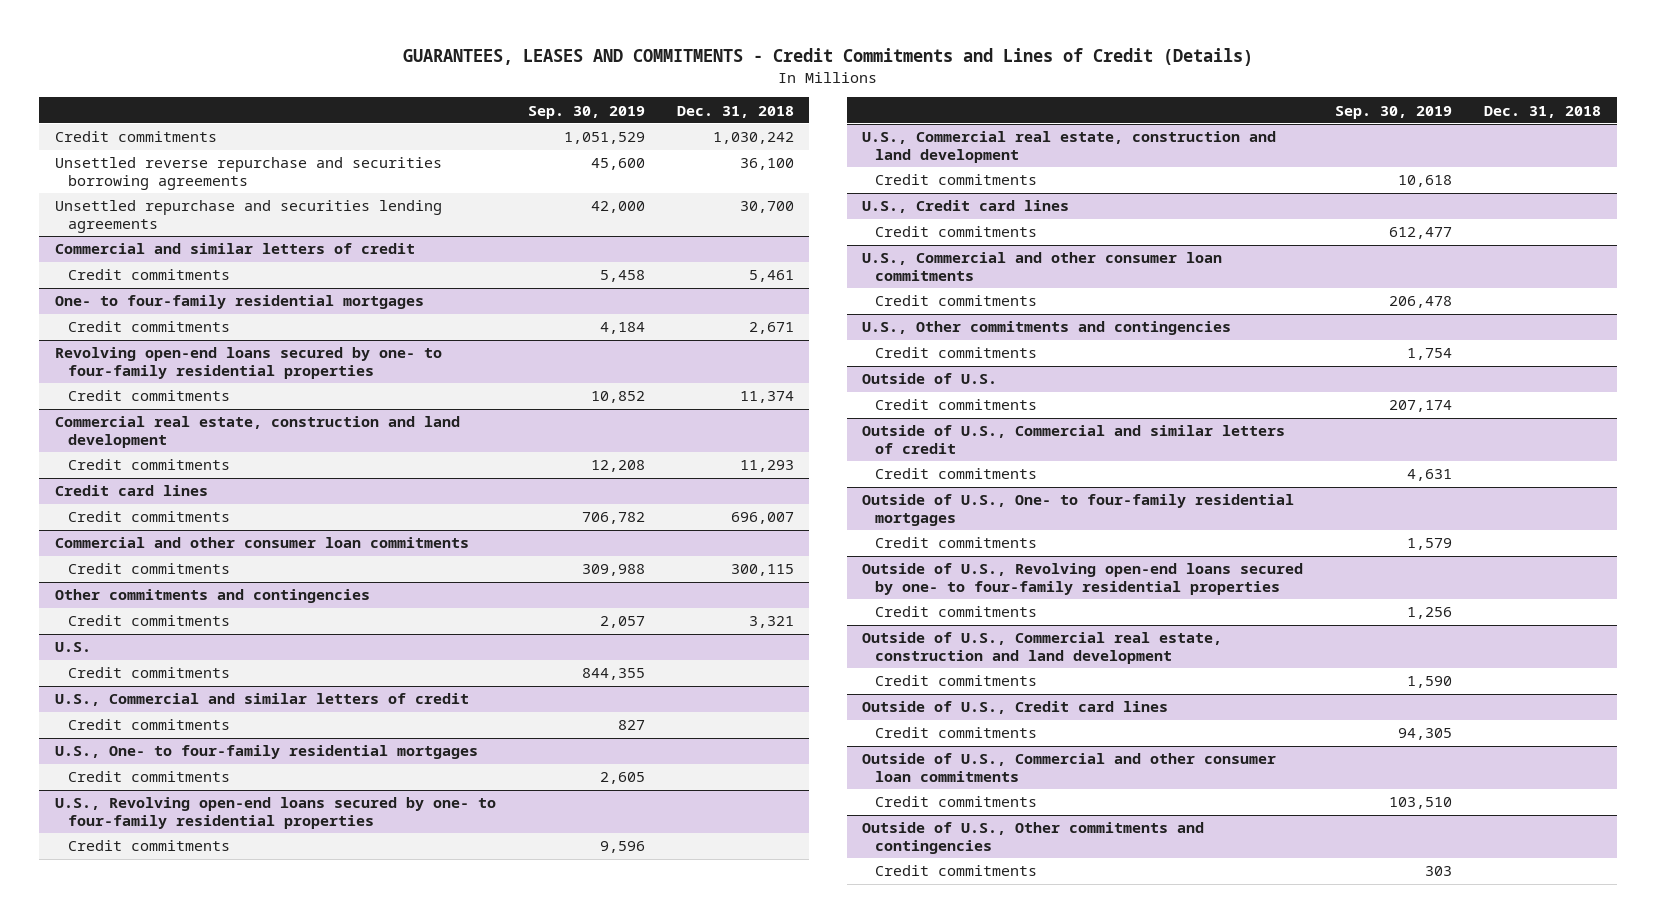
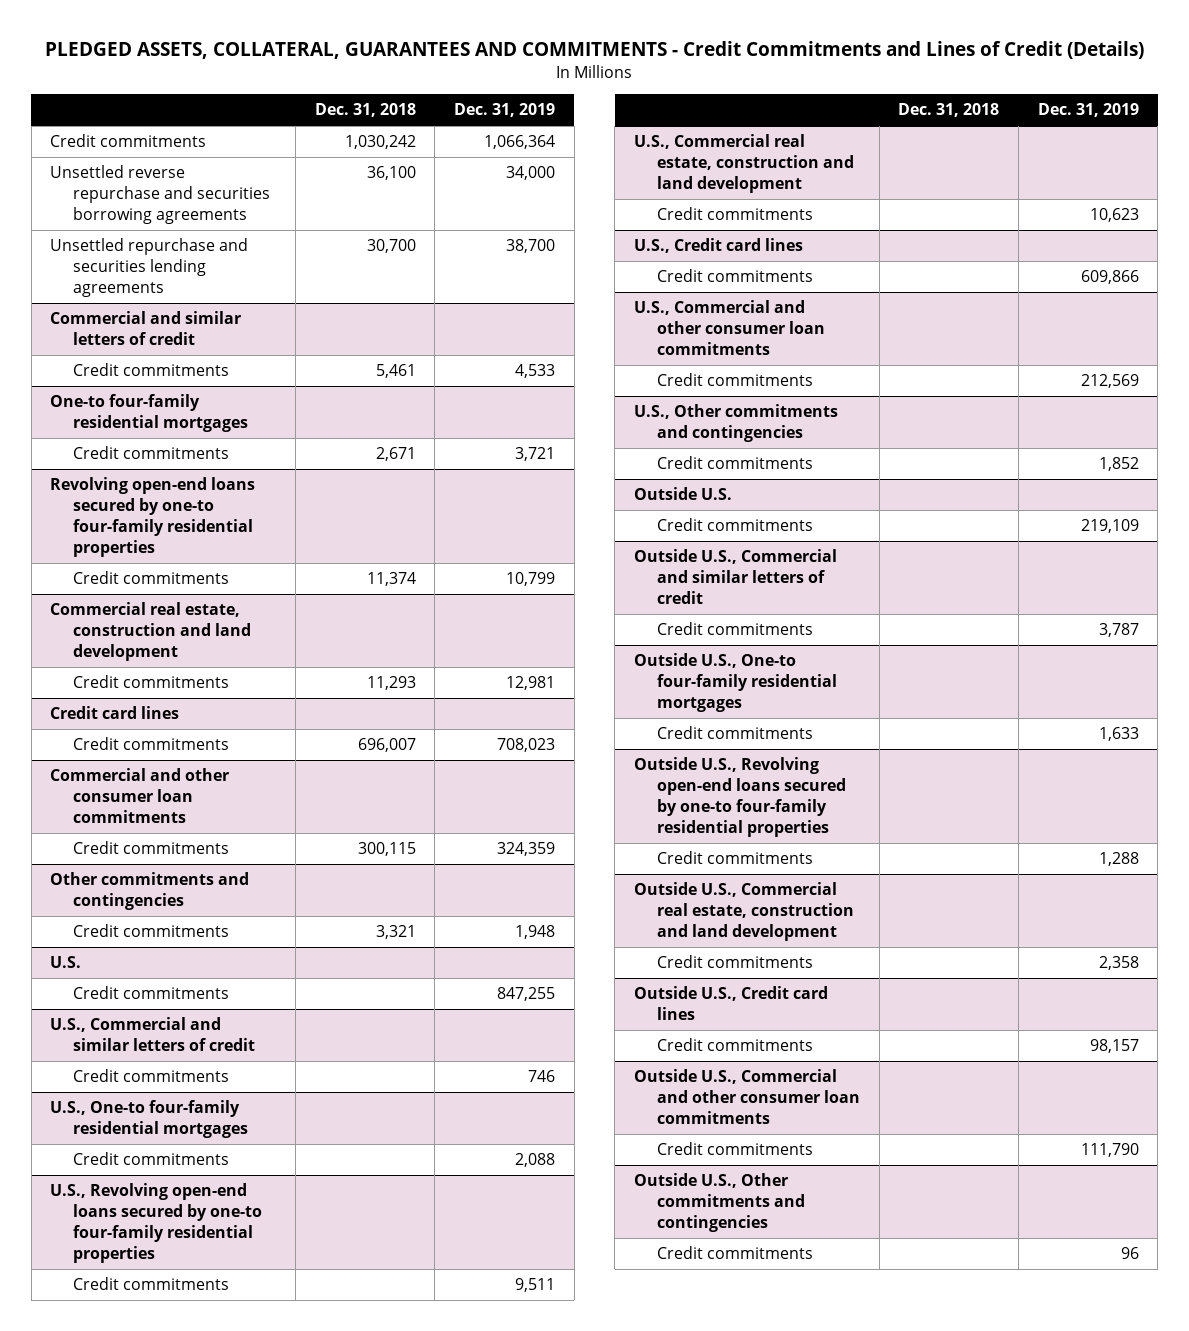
[402,48,1253,67] GUARANTEES, LEASES AND COMMITMENTS - Credit Commitments and Lines of Credit (Details) -> [45,41,1145,60] PLEDGED ASSETS, COLLATERAL, GUARANTEES AND COMMITMENTS - Credit Commitments and Lines of Credit (Details)
[527,105,645,119] Sep. 30, 2019 -> none
none -> [453,103,555,118] Dec. 31, 2019
[55,295,425,310] One- to four-family residential mortgages -> [50,394,249,433] One-to four-family residential mortgages
[55,347,443,379] Revolving open-end loans secured by one- to four-family residential properties -> [50,477,256,558] Revolving open-end loans secured by one-to four-family residential properties
[55,745,479,760] U.S., One- to four-family residential mortgages -> [50,1100,249,1139] U.S., One-to four-family residential mortgages
[55,797,497,829] U.S., Revolving open-end loans secured by one- to four-family residential properties -> [50,1183,263,1264] U.S., Revolving open-end loans secured by one-to four-family residential properties
[862,373,998,385] Outside of U.S. -> none
[874,399,1037,411] Credit commitments -> none
none -> [633,487,732,501] Outside U.S.
none -> [656,518,813,532] Credit commitments
[862,425,1286,454] Outside of U.S., Commercial and similar letters of credit -> [633,549,837,605] Outside U.S., Commercial and similar letters of credit
[862,494,1295,526] Outside of U.S., One- to four-family residential mortgages -> [633,653,837,713] Outside U.S., One-to four-family residential mortgages
[862,563,1304,595] Outside of U.S., Revolving open-end loans secured by one- to four-family residential properties -> [633,757,846,838] Outside U.S., Revolving open-end loans secured by one-to four-family residential properties
[862,632,1223,664] Outside of U.S., Commercial real estate, construction and land development -> [633,882,854,942] Outside U.S., Commercial real estate, construction and land development
[862,701,1169,715] Outside of U.S., Credit card lines -> [633,986,828,1021] Outside U.S., Credit card lines
[862,753,1277,782] Outside of U.S., Commercial and other consumer loan commitments -> [633,1069,860,1125] Outside U.S., Commercial and other consumer loan commitments
[862,822,1205,854] Outside of U.S., Other commitments and contingencies -> [633,1173,805,1233] Outside U.S., Other commitments and contingencies

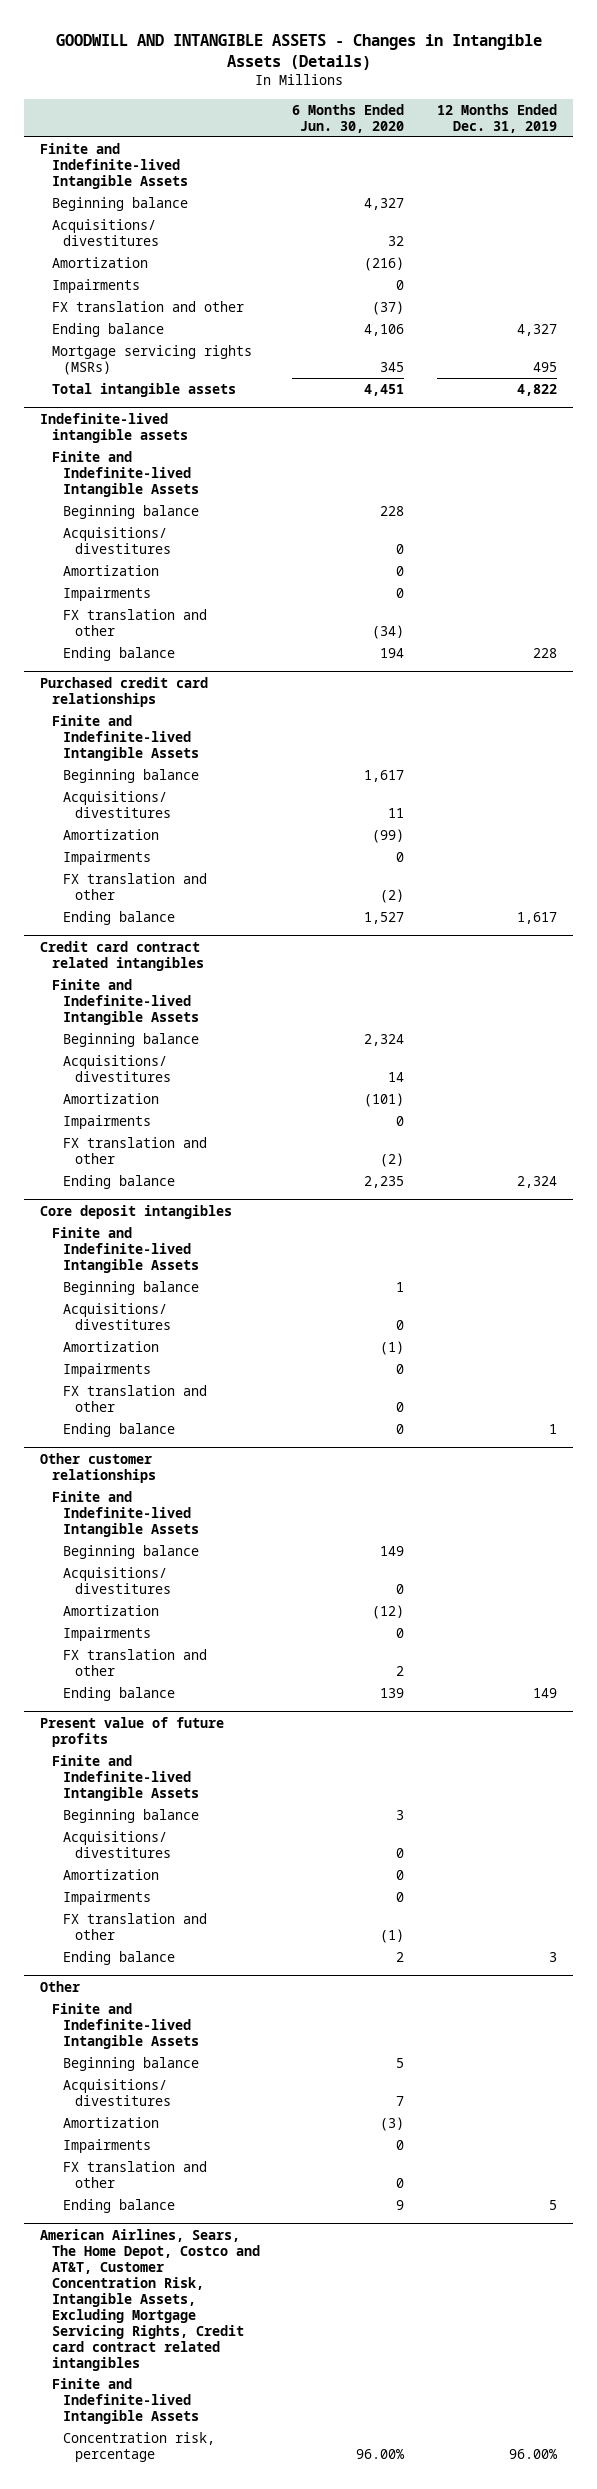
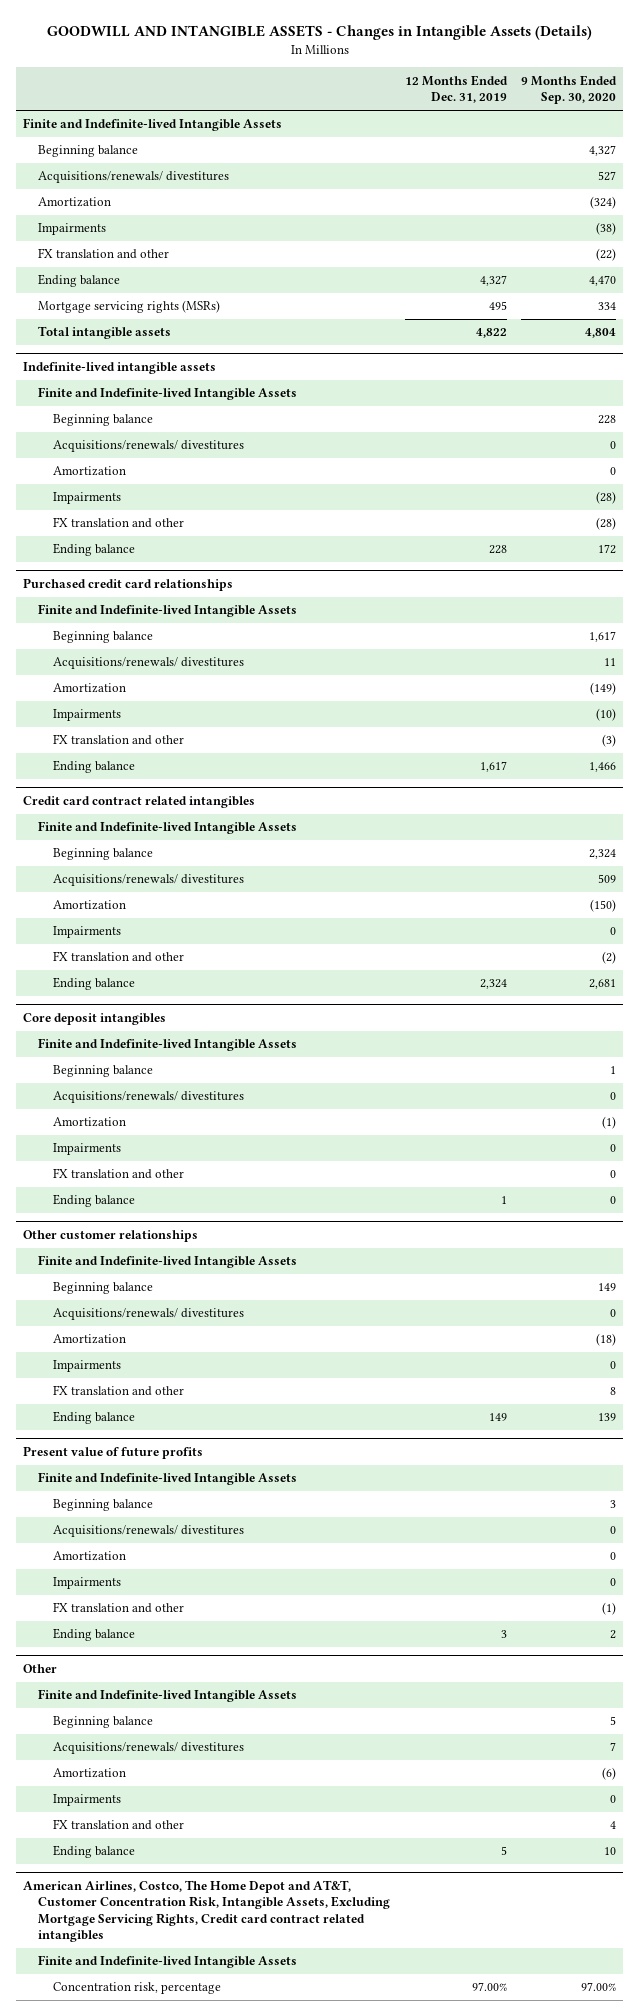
[292,103,405,133] 6 Months Ended Jun. 30, 2020 -> none
none -> [520,74,617,105] 9 Months Ended Sep. 30, 2020
[51,218,160,246] Acquisitions/ divestitures -> [38,171,230,184] Acquisitions/renewals/ divestitures
[63,526,171,554] Acquisitions/ divestitures -> [52,440,244,453] Acquisitions/renewals/ divestitures
[63,790,171,818] Acquisitions/ divestitures -> [52,657,244,670] Acquisitions/renewals/ divestitures
[63,1054,171,1082] Acquisitions/ divestitures -> [52,874,244,887] Acquisitions/renewals/ divestitures
[63,1302,171,1330] Acquisitions/ divestitures -> [52,1091,244,1104] Acquisitions/renewals/ divestitures
[63,1566,171,1594] Acquisitions/ divestitures -> [52,1308,244,1321] Acquisitions/renewals/ divestitures
[63,1830,171,1858] Acquisitions/ divestitures -> [52,1525,244,1538] Acquisitions/renewals/ divestitures
[63,2078,171,2106] Acquisitions/ divestitures -> [52,1742,244,1755] Acquisitions/renewals/ divestitures
[40,2228,260,2371] American Airlines, Sears, The Home Depot, Costco and AT&T, Customer Concentration Risk, Intangible Assets, Excluding Mortgage Servicing Rights, Credit card contract related intangibles -> [23,1879,391,1943] American Airlines, Costco, The Home Depot and AT&T, Customer Concentration Risk, Intangible Assets, Excluding Mortgage Servicing Rights, Credit card contract related intangibles
[508,2448,558,2459] 96.00% -> [471,1982,507,1992] 97.00%

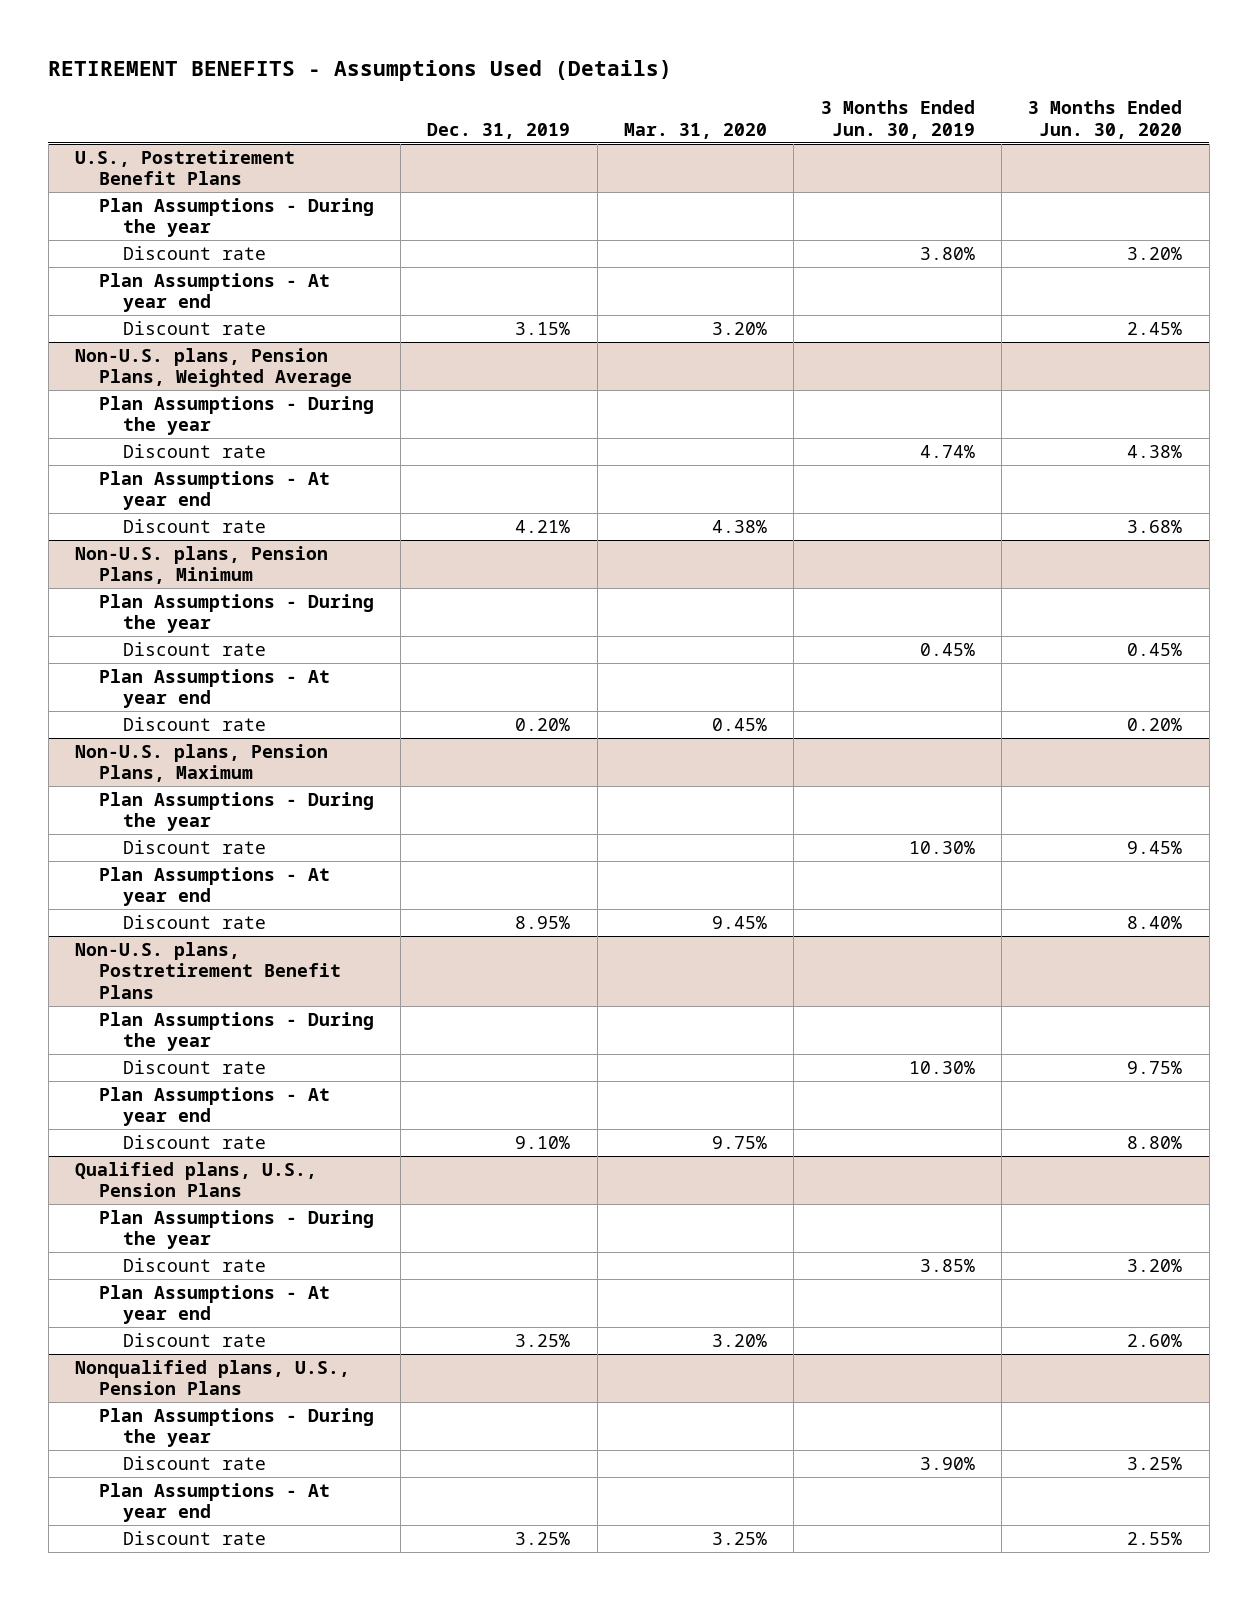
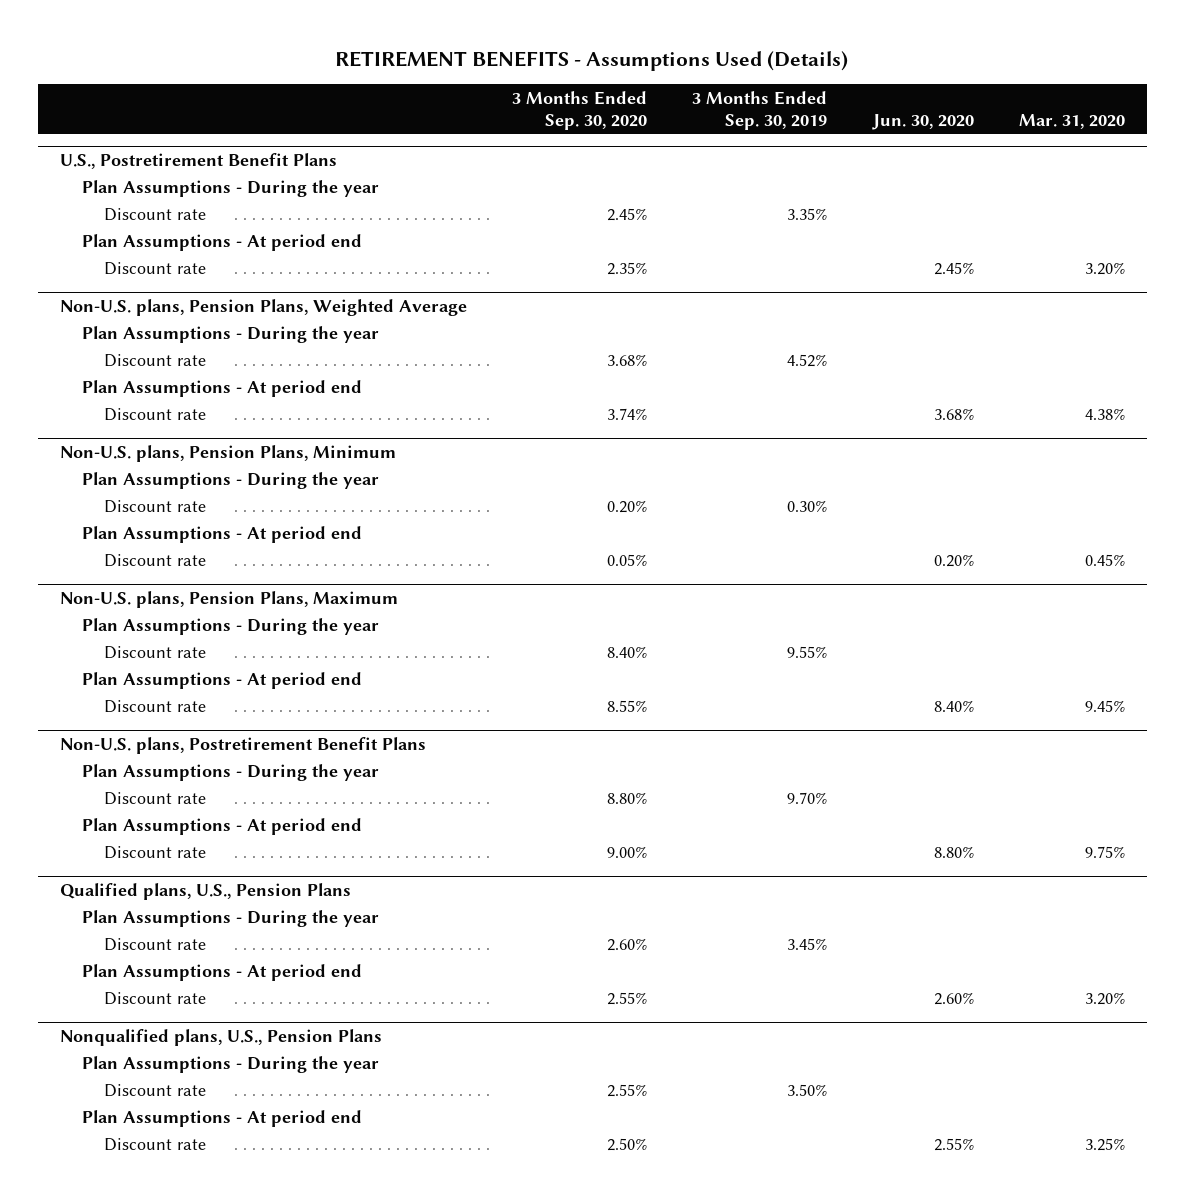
[427,122,571,139] Dec. 31, 2019 -> none
[820,100,975,139] 3 Months Ended Jun. 30, 2019 -> none
[1028,100,1183,139] 3 Months Ended Jun. 30, 2020 -> none
none -> [512,90,648,131] 3 Months Ended Sep. 30, 2020
none -> [692,90,828,131] 3 Months Ended Sep. 30, 2019
none -> [871,114,974,131] Jun. 30, 2020
[98,273,330,313] Plan Assumptions - At year end -> [81,233,362,251] Plan Assumptions - At period end
[98,471,330,511] Plan Assumptions - At year end -> [81,379,362,397] Plan Assumptions - At period end
[98,669,330,709] Plan Assumptions - At year end -> [81,525,362,543] Plan Assumptions - At period end
[98,867,330,907] Plan Assumptions - At year end -> [81,671,362,689] Plan Assumptions - At period end
[98,1087,330,1127] Plan Assumptions - At year end -> [81,817,362,835] Plan Assumptions - At period end
[98,1285,330,1325] Plan Assumptions - At year end -> [81,963,362,981] Plan Assumptions - At period end
[98,1483,330,1523] Plan Assumptions - At year end -> [81,1109,362,1127] Plan Assumptions - At period end

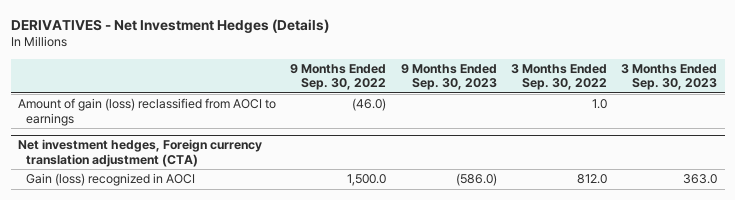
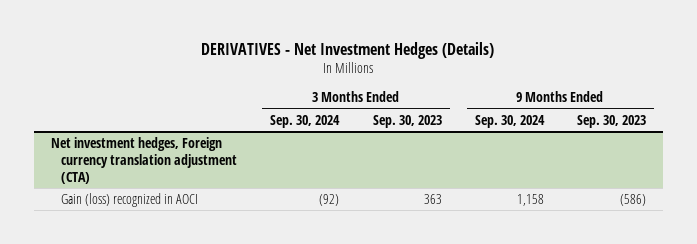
[290,63,387,91] 9 Months Ended Sep. 30, 2022 -> none
[511,63,608,91] 3 Months Ended Sep. 30, 2022 -> none
none -> [270,114,341,128] Sep. 30, 2024
none -> [474,114,545,128] Sep. 30, 2024
[17,98,276,126] Amount of gain (loss) reclassified from AOCI to earnings -> none
[455,173,497,187] (586.0) -> [619,193,646,206] (586)
[683,174,718,185] 363.0 -> [423,193,442,204] 363

